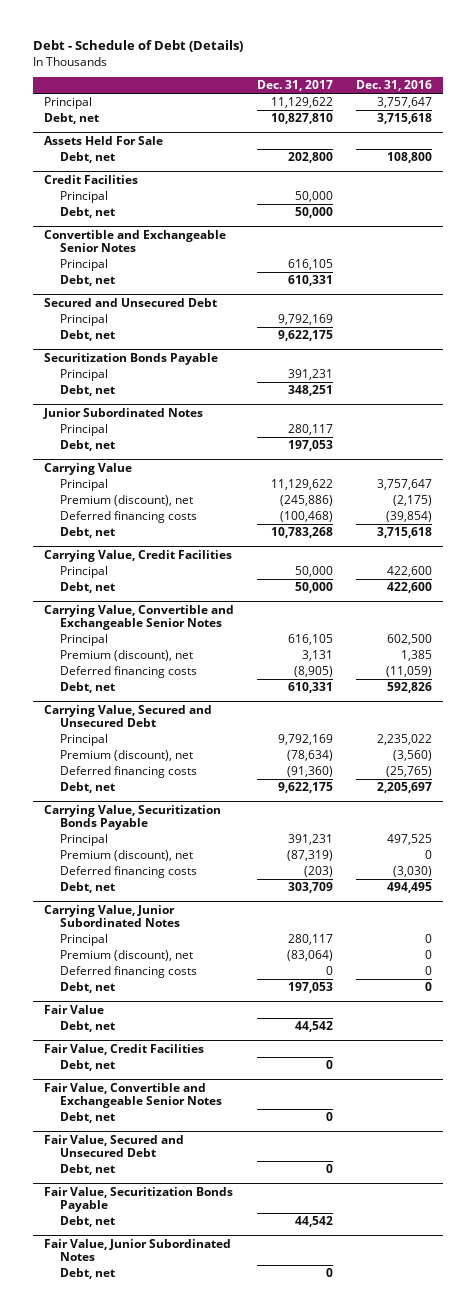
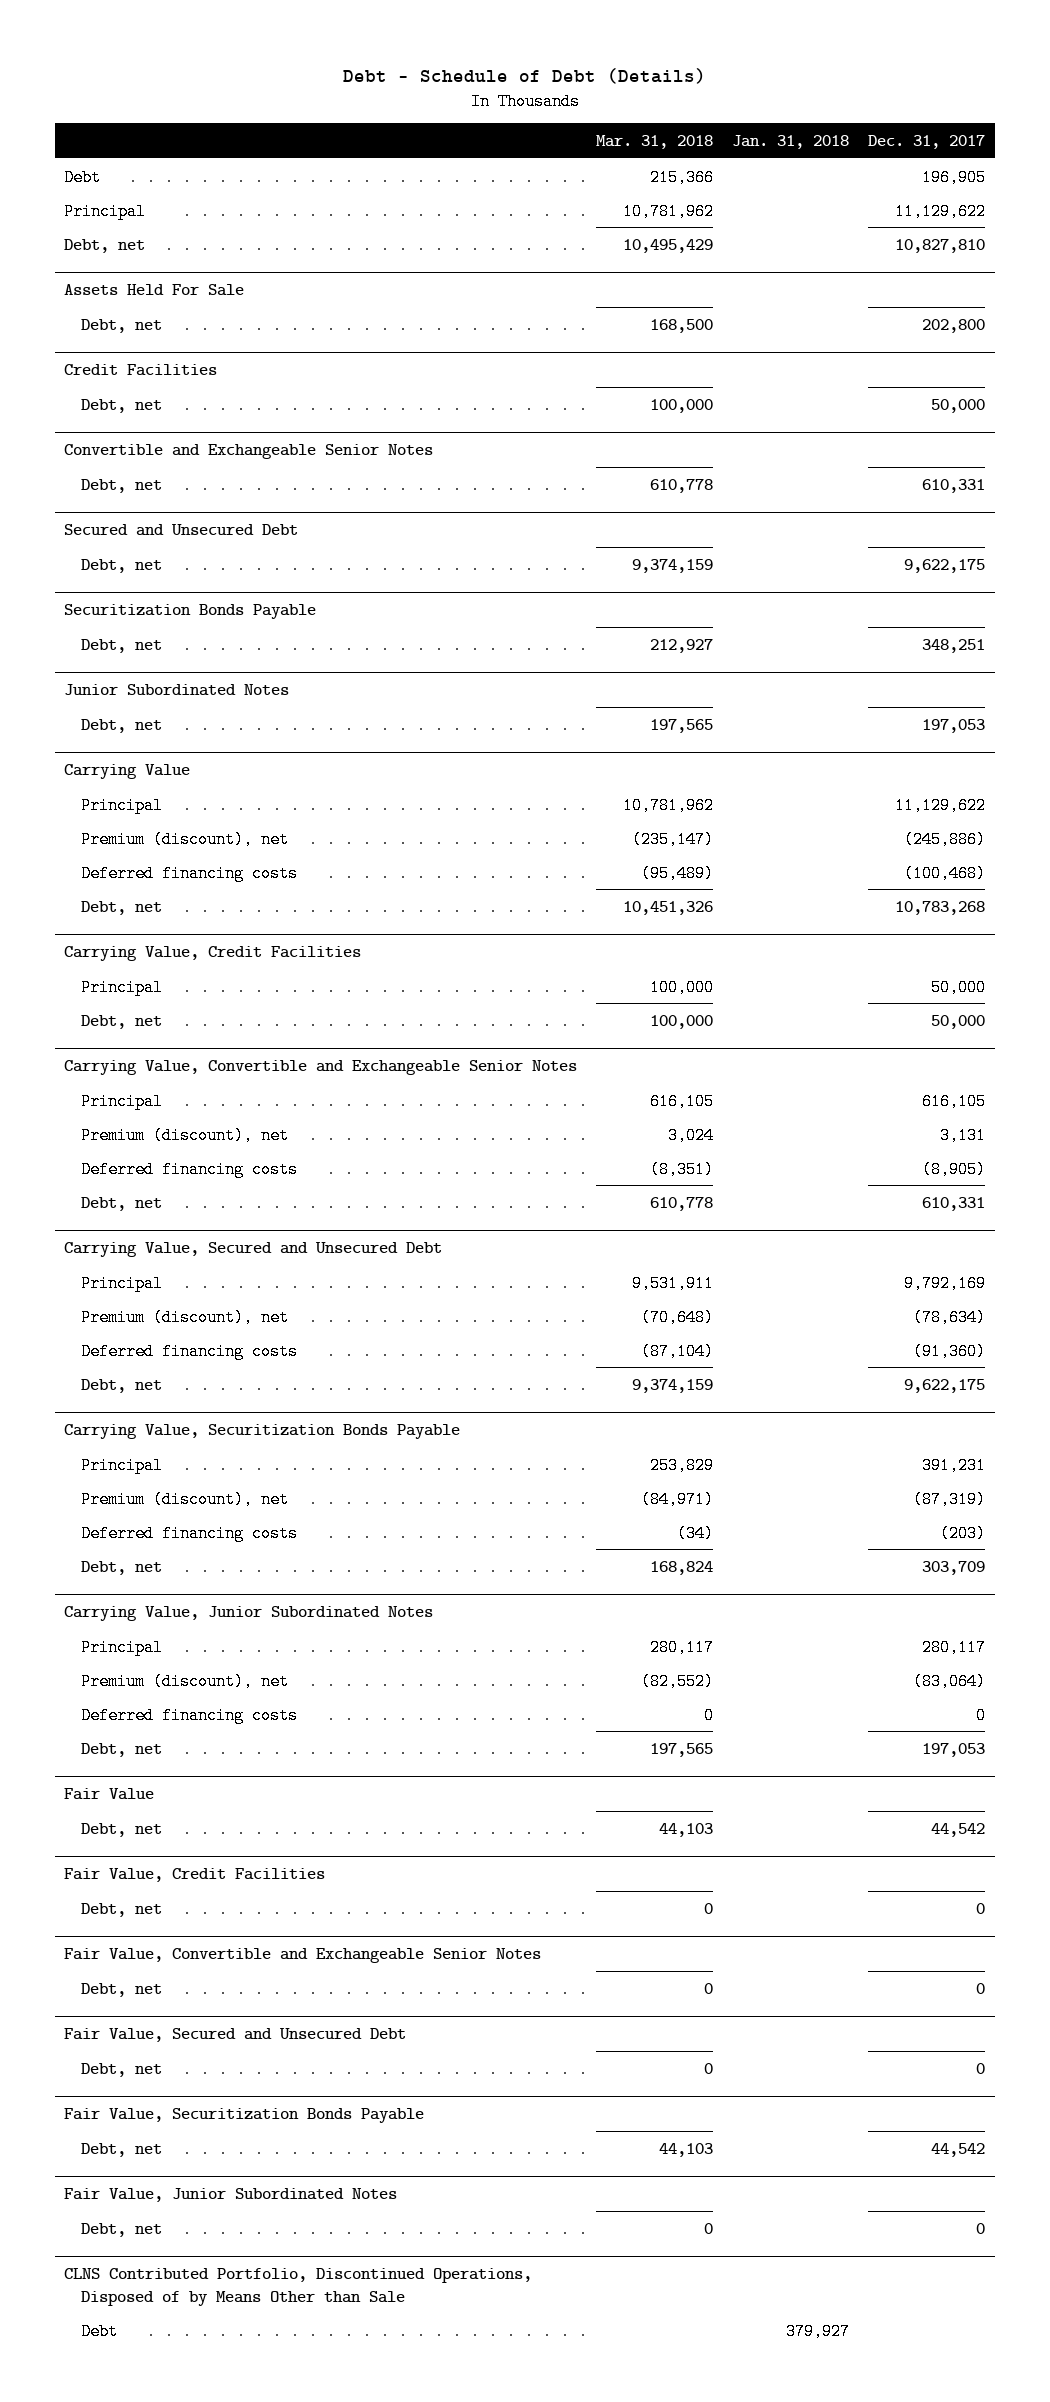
[356,80,433,92] Dec. 31, 2016 -> none
none -> [596,134,714,149] Mar. 31, 2018
none -> [732,134,850,149] Jan. 31, 2018
none -> [64,168,102,186] Debt
[60,191,109,204] Principal -> none
[60,259,109,272] Principal -> none
[60,314,109,327] Principal -> none
[60,369,109,382] Principal -> none
[60,424,109,437] Principal -> none
none -> [64,2267,533,2306] CLNS Contributed Portfolio, Discontinued Operations, Disposed of by Means Other than Sale
none -> [81,2322,119,2340] Debt

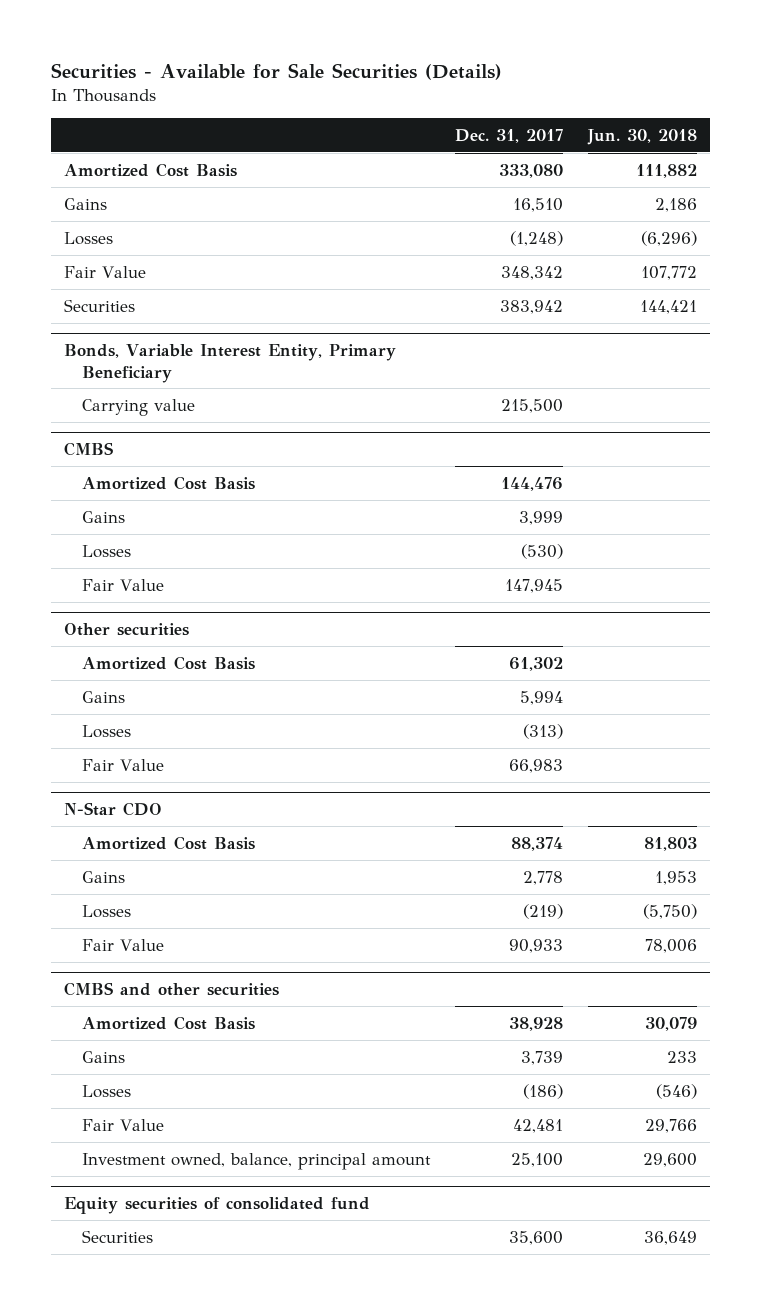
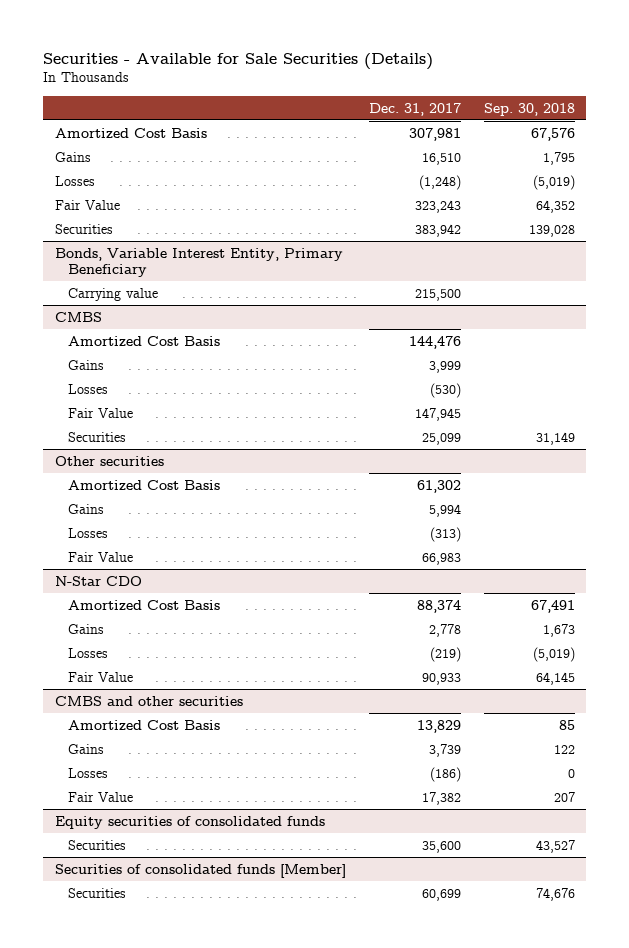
[587,128,698,145] Jun. 30, 2018 -> none
none -> [483,102,575,116] Sep. 30, 2018
[499,163,564,178] 333,080 -> [408,127,461,141] 307,981
[501,265,564,280] 348,342 -> [414,199,461,213] 323,243
none -> [68,431,127,442] Securities
[509,1016,564,1031] 38,928 -> [416,719,461,733] 13,829
[81,1152,431,1170] Investment owned, balance, principal amount -> none
[513,1118,564,1133] 42,481 -> [421,791,461,805] 17,382
[64,1197,371,1215] Equity securities of consolidated fund -> [54,815,325,829] Equity securities of consolidated funds
none -> [54,863,346,878] Securities of consolidated funds [Member]
none -> [68,887,127,898] Securities

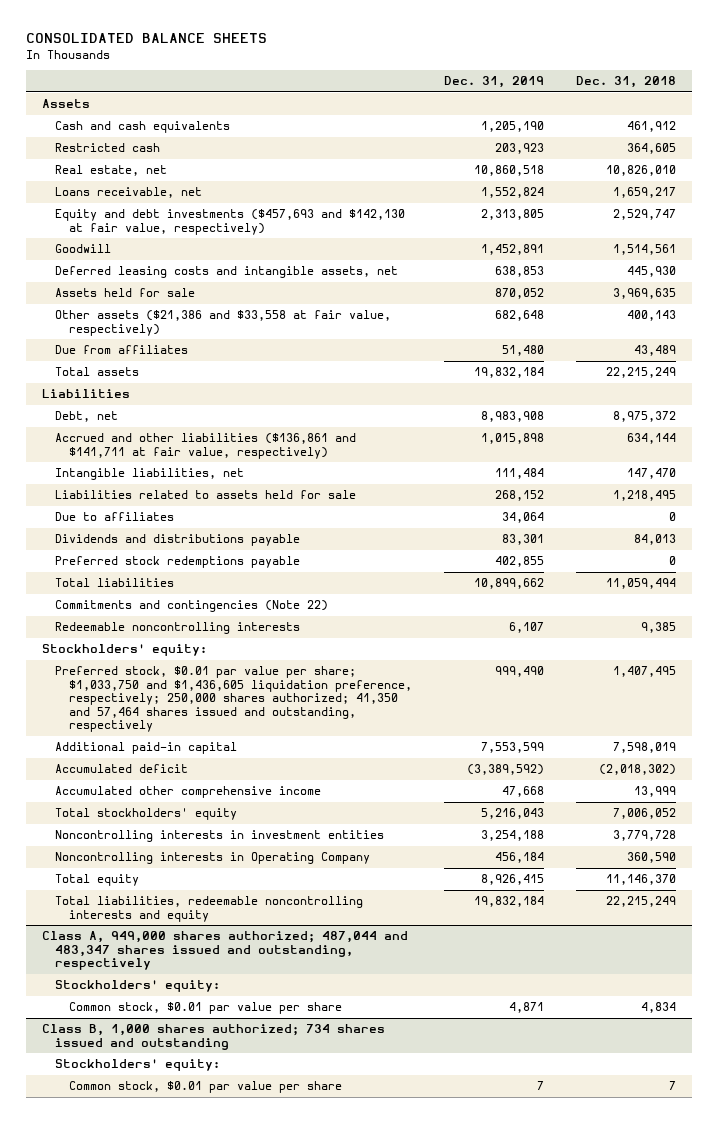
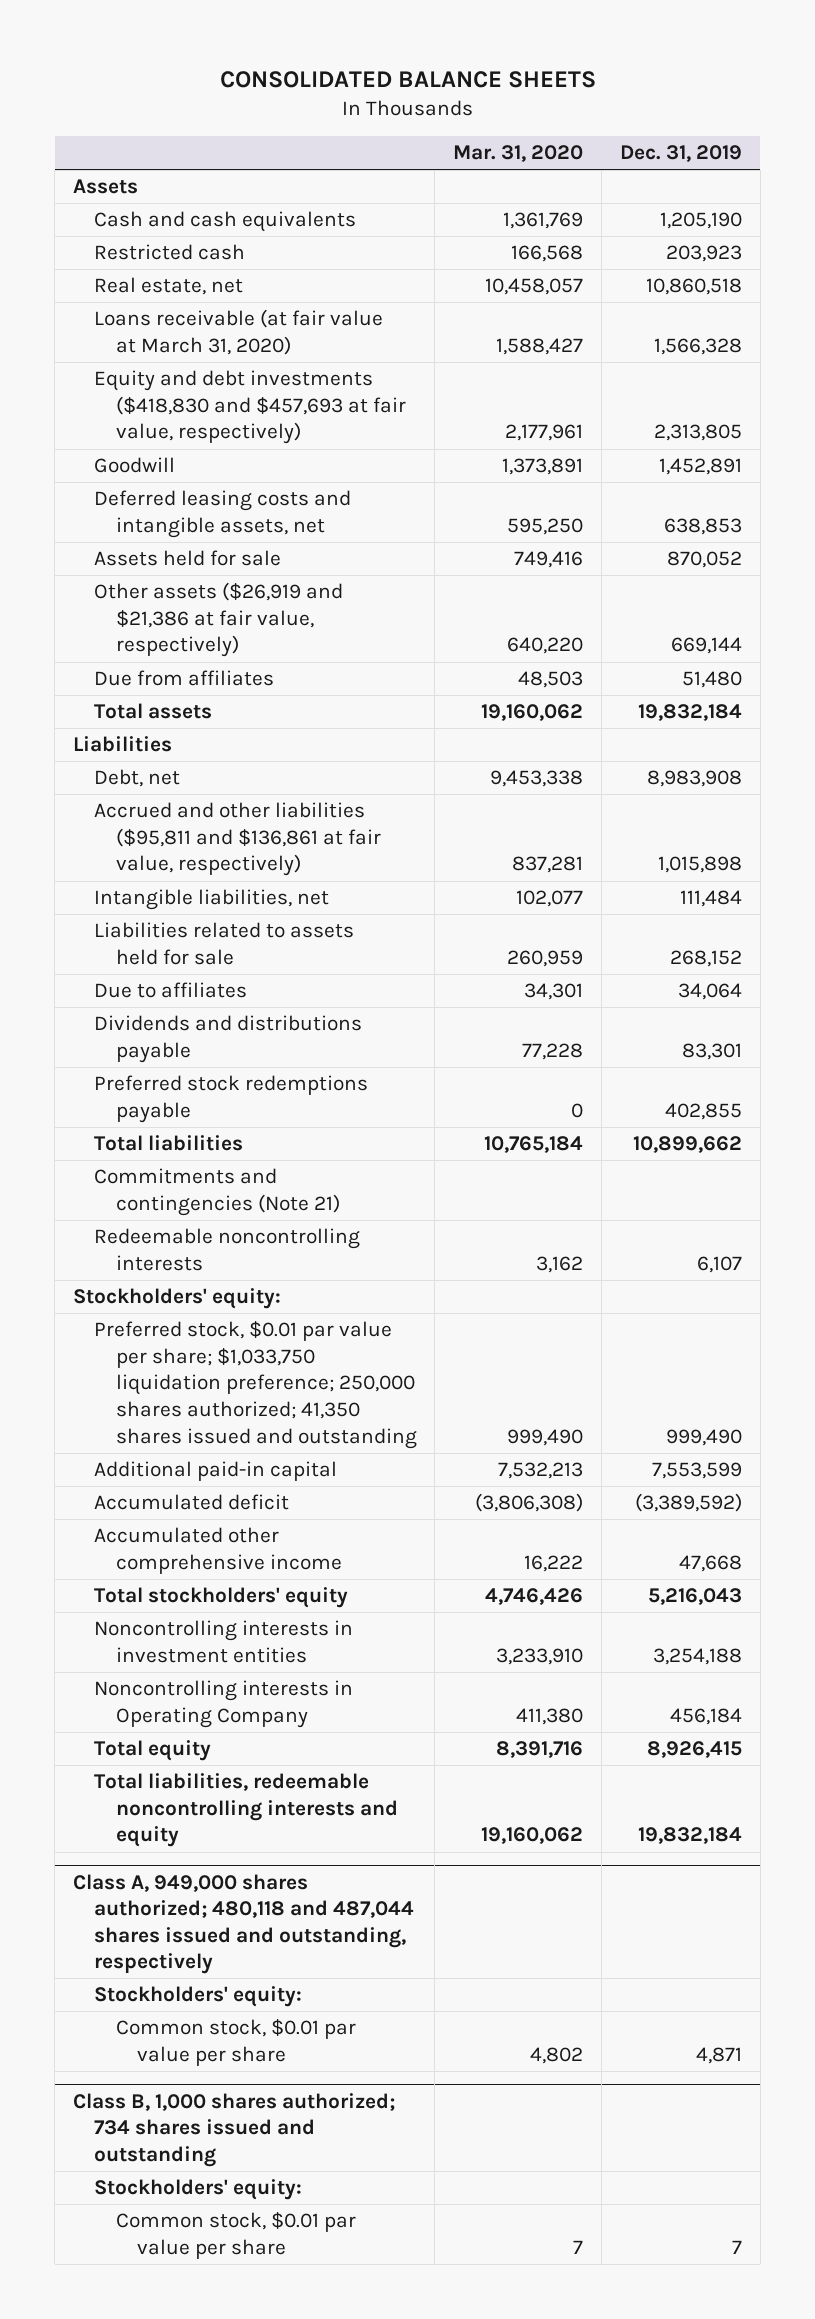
[576,76,677,89] Dec. 31, 2018 -> none
none -> [453,145,584,163] Mar. 31, 2020
[55,187,203,199] Loans receivable, net -> [94,309,384,355] Loans receivable (at fair value at March 31, 2020)
[481,187,545,199] 1,552,824 -> [653,337,742,355] 1,566,328
[55,209,406,235] Equity and debt investments ($457,693 and $142,130 at fair value, respectively) -> [94,370,406,445] Equity and debt investments ($418,830 and $457,693 at fair value, respectively)
[55,310,392,336] Other assets ($21,386 and $33,558 at fair value, respectively) -> [94,582,344,658] Other assets ($26,919 and $21,386 at fair value, respectively)
[495,310,545,322] 682,648 -> [670,637,742,655] 669,144
[55,433,357,459] Accrued and other liabilities ($136,861 and $141,711 at fair value, respectively) -> [94,802,381,877] Accrued and other liabilities ($95,811 and $136,861 at fair value, respectively)
[55,600,329,613] Commitments and contingencies (Note 22) -> [94,1168,340,1216] Commitments and contingencies (Note 21)
[55,666,413,733] Preferred stock, $0.01 par value per share; $1,033,750 and $1,436,605 liquidation preference, respectively; 250,000 shares authorized; 41,350 and 57,464 shares issued and outstanding, respectively -> [94,1321,417,1449] Preferred stock, $0.01 par value per share; $1,033,750 liquidation preference; 250,000 shares authorized; 41,350 shares issued and outstanding
[41,931,408,971] Class A, 949,000 shares authorized; 487,044 and 483,347 shares issued and outstanding, respectively -> [73,1873,415,1975] Class A, 949,000 shares authorized; 480,118 and 487,044 shares issued and outstanding, respectively

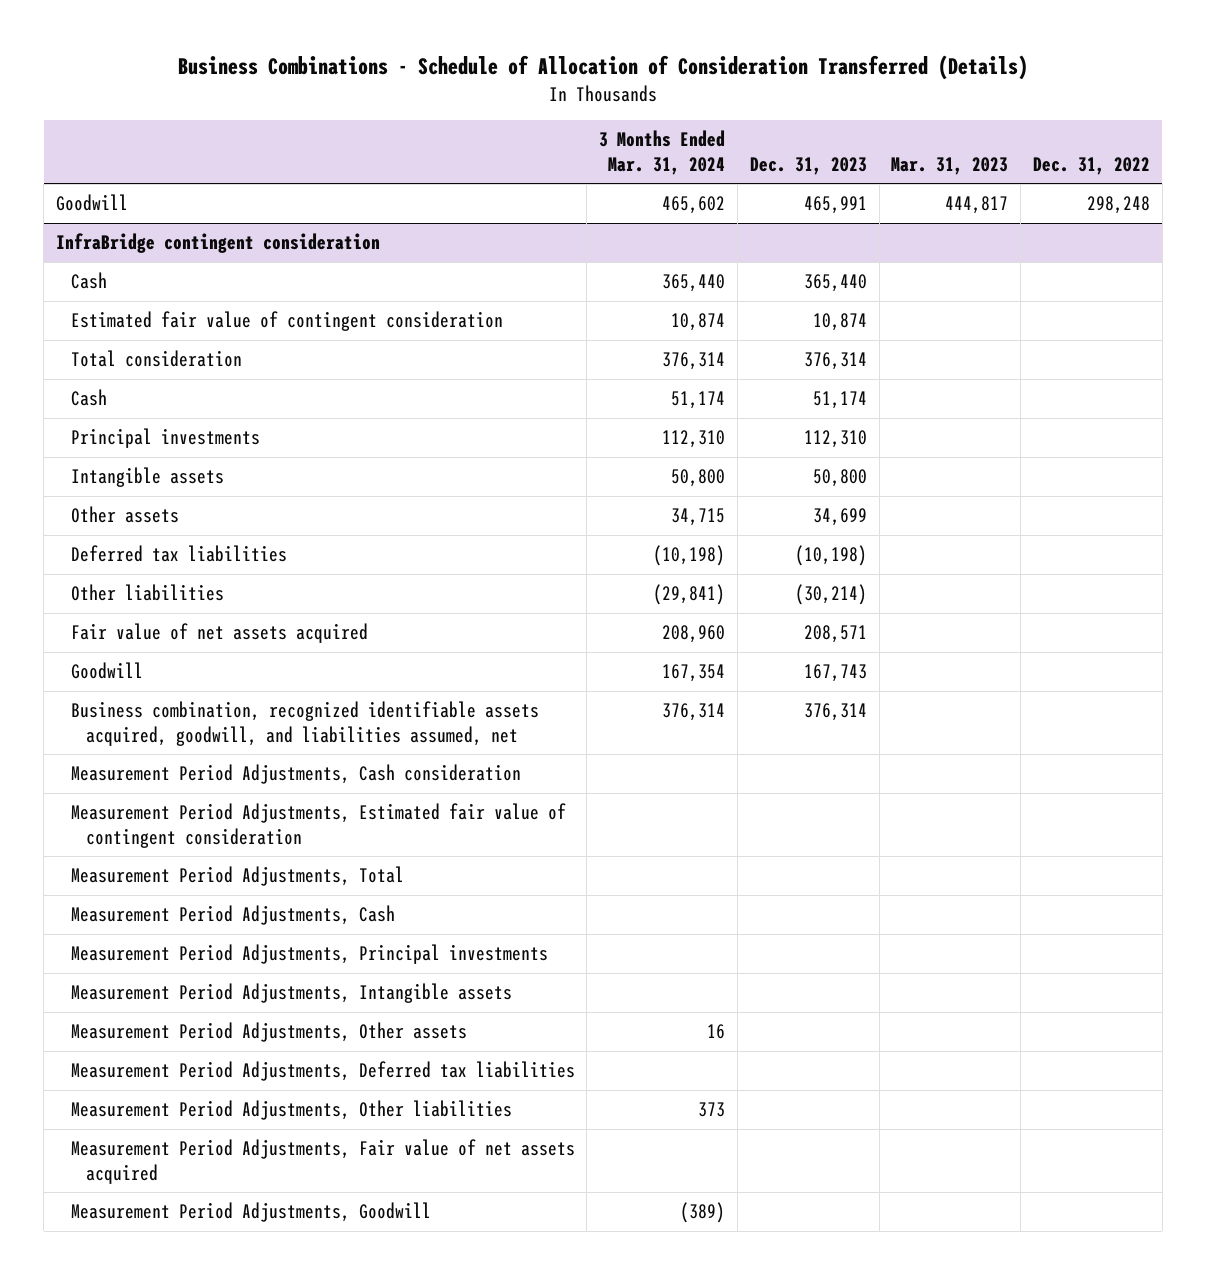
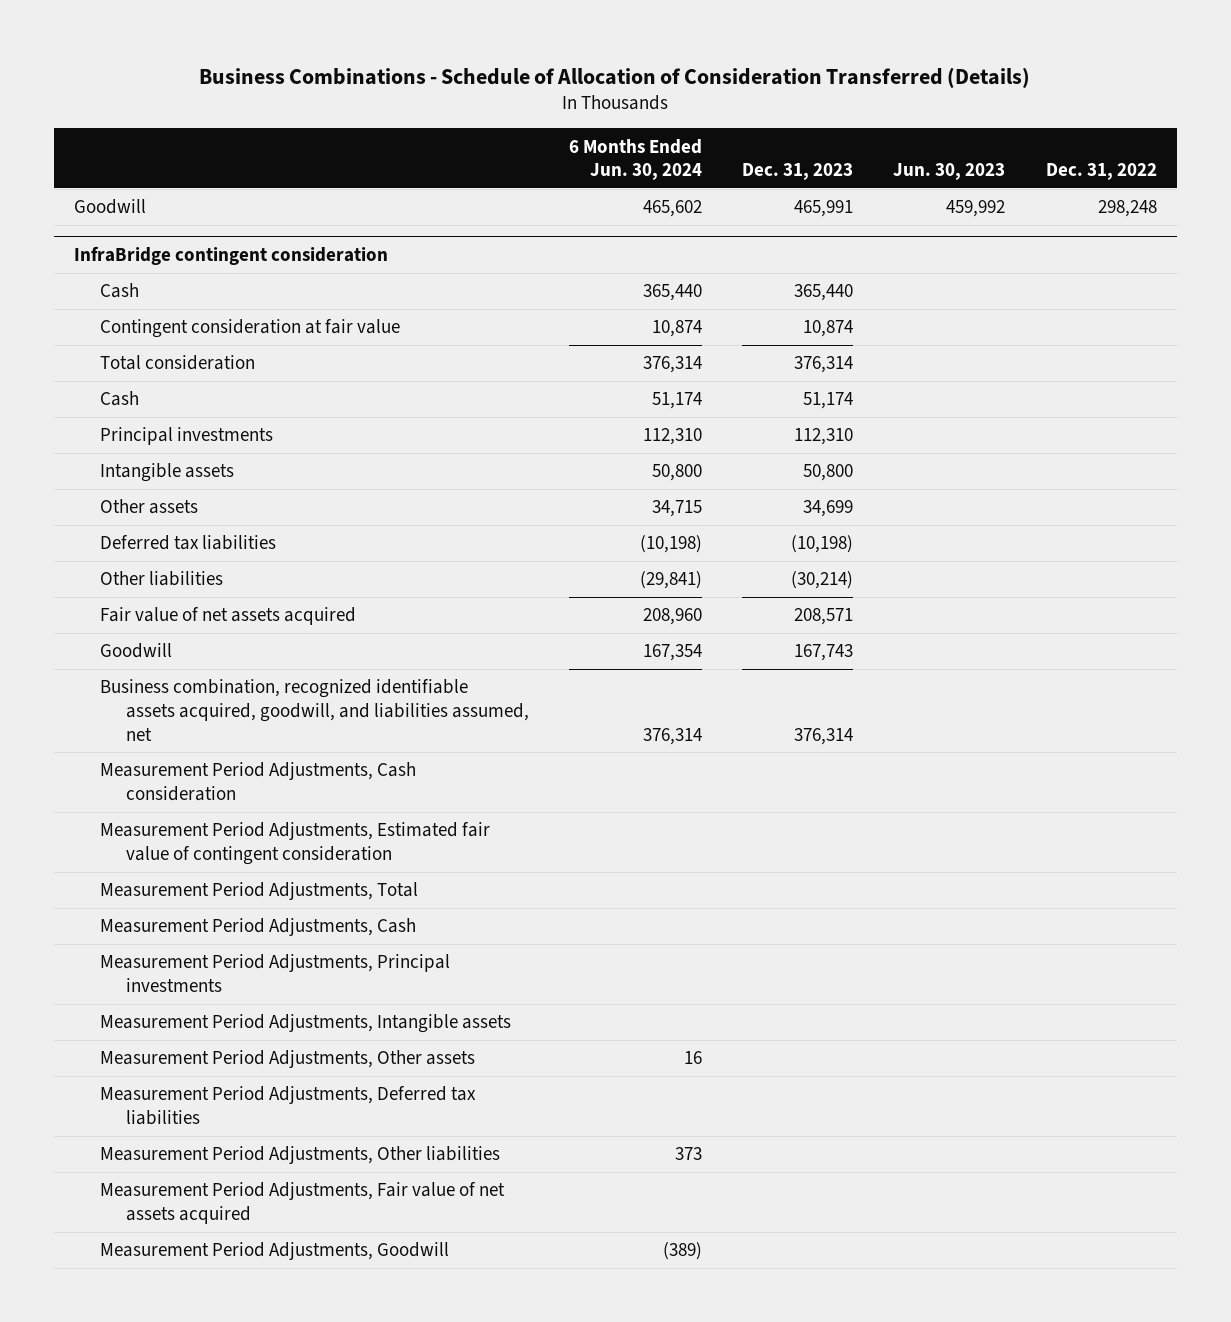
[599,130,726,175] 3 Months Ended Mar. 31, 2024 -> none
[891,156,1009,175] Mar. 31, 2023 -> none
none -> [569,138,703,181] 6 Months Ended Jun. 30, 2024
none -> [893,163,1006,181] Jun. 30, 2023
[70,311,503,332] Estimated fair value of contingent consideration -> [99,319,400,339] Contingent consideration at fair value

